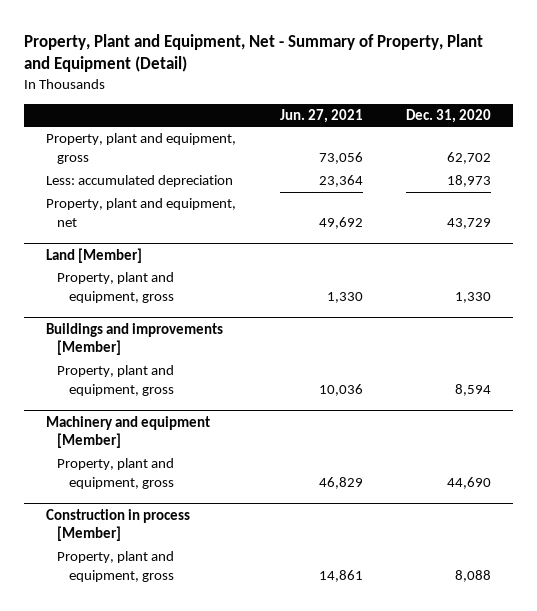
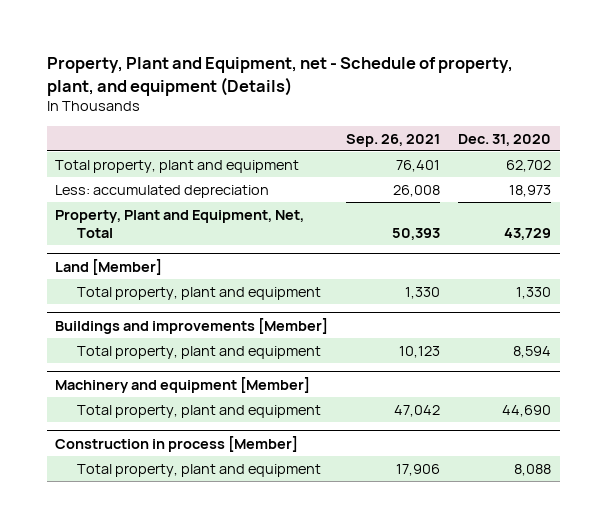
[24,33,484,73] Property, Plant and Equipment, Net - Summary of Property, Plant and Equipment (Detail) -> [46,57,513,96] Property, Plant and Equipment, net - Schedule of property, plant, and equipment (Details)
[279,108,363,123] Jun. 27, 2021 -> none
none -> [346,133,441,147] Sep. 26, 2021
[46,133,237,164] Property, plant and equipment, gross -> [55,159,300,173] Total property, plant and equipment
[46,198,237,227] Property, plant and equipment, net -> [55,209,305,238] Property, Plant and Equipment, Net, Total
[57,272,175,303] Property, plant and equipment, gross -> [77,286,322,300] Total property, plant and equipment
[57,365,175,396] Property, plant and equipment, gross -> [77,345,322,359] Total property, plant and equipment
[57,458,175,489] Property, plant and equipment, gross -> [77,404,322,418] Total property, plant and equipment
[57,551,175,582] Property, plant and equipment, gross -> [77,463,322,477] Total property, plant and equipment

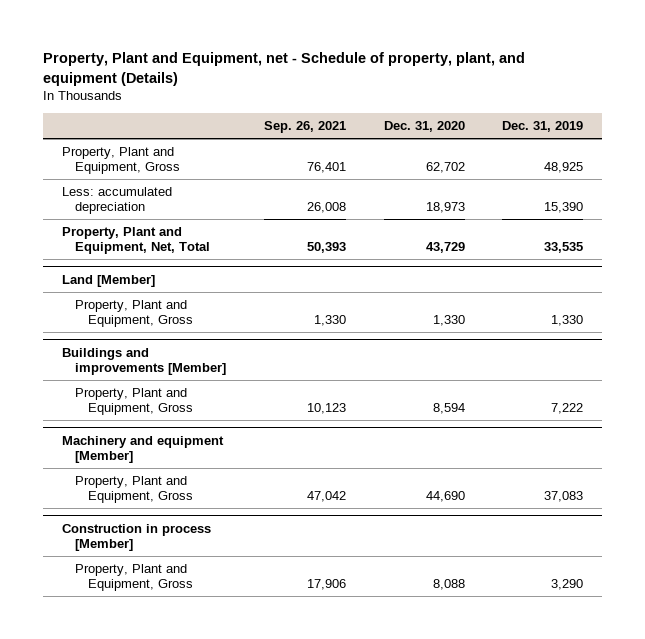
none -> [502,121,584,133] Dec. 31, 2019
[55,159,300,173] Total property, plant and equipment -> [62,146,180,175] Property, Plant and Equipment, Gross
[77,286,322,300] Total property, plant and equipment -> [74,299,193,328] Property, Plant and Equipment, Gross
[77,345,322,359] Total property, plant and equipment -> [74,387,193,416] Property, Plant and Equipment, Gross
[77,404,322,418] Total property, plant and equipment -> [74,475,193,504] Property, Plant and Equipment, Gross
[77,463,322,477] Total property, plant and equipment -> [74,563,193,592] Property, Plant and Equipment, Gross

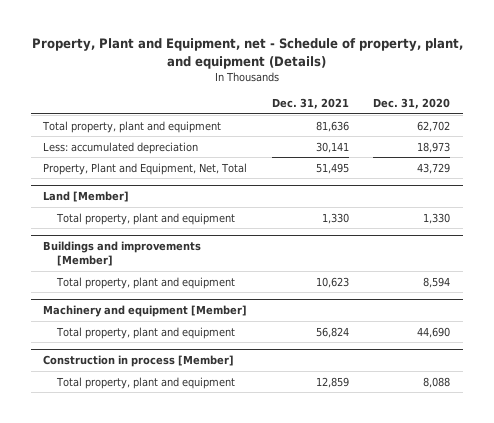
[263,121,346,134] Sep. 26, 2021 -> none
[502,121,584,133] Dec. 31, 2019 -> none
none -> [271,98,349,110] Dec. 31, 2021
[62,146,180,175] Property, Plant and Equipment, Gross -> [42,120,222,133] Total property, plant and equipment
[74,299,193,328] Property, Plant and Equipment, Gross -> [55,212,235,225] Total property, plant and equipment
[74,387,193,416] Property, Plant and Equipment, Gross -> [55,276,235,289] Total property, plant and equipment
[74,475,193,504] Property, Plant and Equipment, Gross -> [55,326,235,339] Total property, plant and equipment
[74,563,193,592] Property, Plant and Equipment, Gross -> [55,376,235,389] Total property, plant and equipment

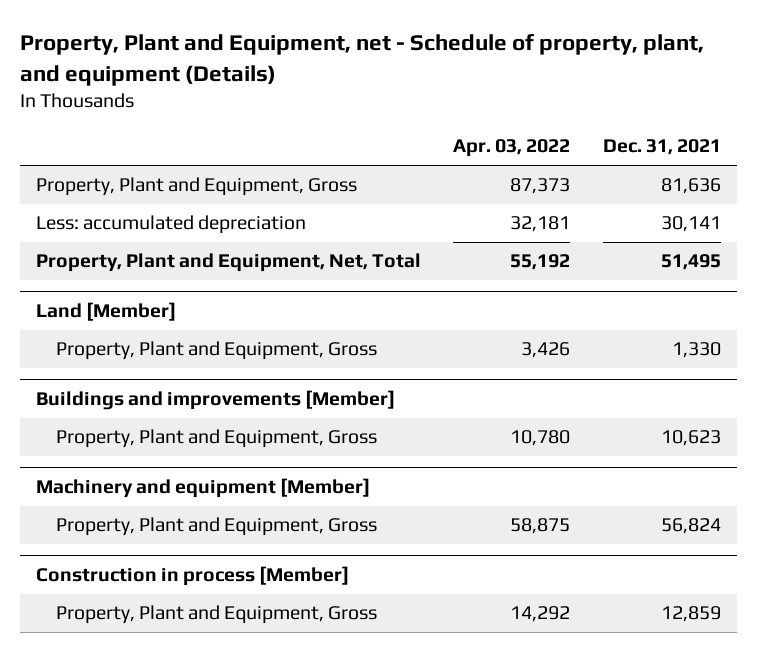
[373,98,451,110] Dec. 31, 2020 -> none
none -> [453,139,571,158] Apr. 03, 2022
[42,120,222,133] Total property, plant and equipment -> [35,177,357,197] Property, Plant and Equipment, Gross
[55,212,235,225] Total property, plant and equipment -> [55,341,377,361] Property, Plant and Equipment, Gross
[55,276,235,289] Total property, plant and equipment -> [55,429,377,449] Property, Plant and Equipment, Gross
[55,326,235,339] Total property, plant and equipment -> [55,517,377,537] Property, Plant and Equipment, Gross
[55,376,235,389] Total property, plant and equipment -> [55,605,377,625] Property, Plant and Equipment, Gross

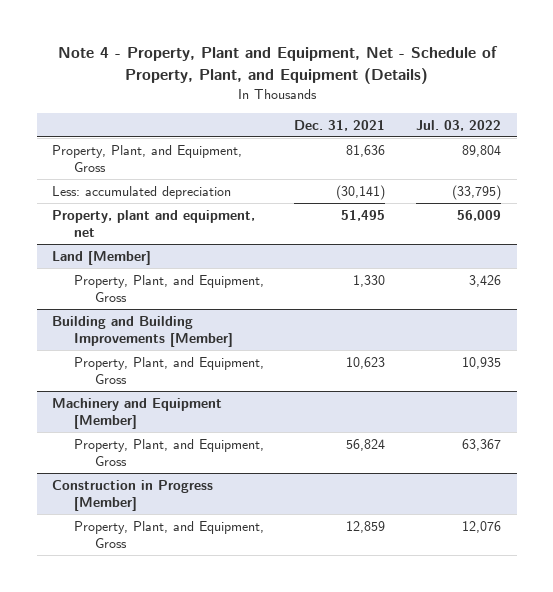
[19,34,704,86] Property, Plant and Equipment, net - Schedule of property, plant, and equipment (Details) -> [57,46,498,85] Note 4 - Property, Plant and Equipment, Net - Schedule of Property, Plant, and Equipment (Details)
[453,139,571,158] Apr. 03, 2022 -> none
none -> [416,119,502,131] Jul. 03, 2022
[35,177,357,197] Property, Plant and Equipment, Gross -> [52,144,243,172] Property, Plant, and Equipment, Gross
[660,216,721,233] 30,141 -> [336,184,386,200] (30,141)
[35,253,421,273] Property, Plant and Equipment, Net, Total -> [52,209,256,237] Property, plant and equipment, net
[55,341,377,361] Property, Plant and Equipment, Gross -> [73,274,264,302] Property, Plant, and Equipment, Gross
[35,390,395,411] Buildings and improvements [Member] -> [52,315,233,347] Building and Building Improvements [Member]
[55,429,377,449] Property, Plant and Equipment, Gross -> [73,356,264,384] Property, Plant, and Equipment, Gross
[35,478,370,499] Machinery and equipment [Member] -> [52,397,223,429] Machinery and Equipment [Member]
[55,517,377,537] Property, Plant and Equipment, Gross -> [73,438,264,466] Property, Plant, and Equipment, Gross
[35,566,349,587] Construction in process [Member] -> [52,479,214,511] Construction in Progress [Member]
[55,605,377,625] Property, Plant and Equipment, Gross -> [73,520,264,548] Property, Plant, and Equipment, Gross

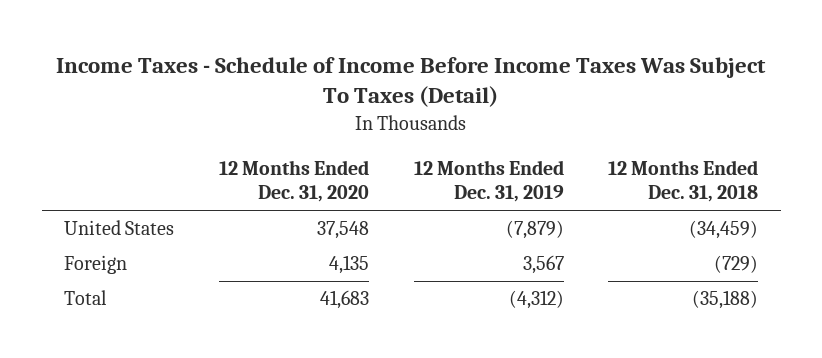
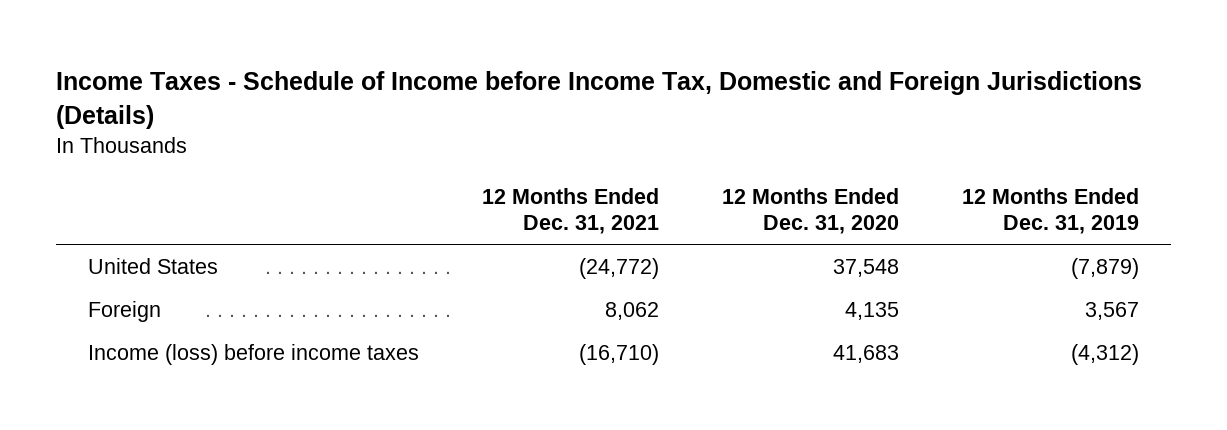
[56,56,767,108] Income Taxes - Schedule of Income Before Income Taxes Was Subject To Taxes (Detail) -> [56,71,1143,129] Income Taxes - Schedule of Income before Income Tax, Domestic and Foreign Jurisdictions (Details)
[608,159,759,203] 12 Months Ended Dec. 31, 2018 -> none
none -> [482,187,660,235] 12 Months Ended Dec. 31, 2021
[64,290,108,306] Total -> [88,344,420,366] Income (loss) before income taxes

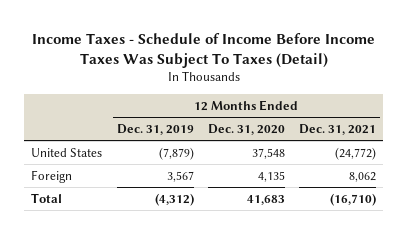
[56,71,1143,129] Income Taxes - Schedule of Income before Income Tax, Domestic and Foreign Jurisdictions (Details) -> [31,33,375,69] Income Taxes - Schedule of Income Before Income Taxes Was Subject To Taxes (Detail)
[88,344,420,366] Income (loss) before income taxes -> [31,192,63,203] Total

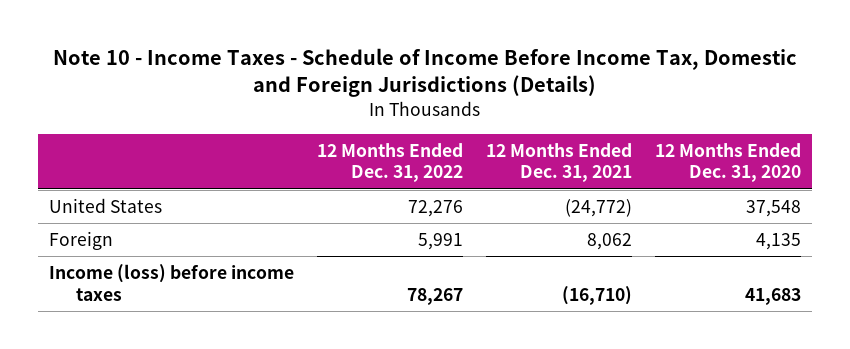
[31,33,375,69] Income Taxes - Schedule of Income Before Income Taxes Was Subject To Taxes (Detail) -> [53,48,798,98] Note 10 - Income Taxes - Schedule of Income Before Income Tax, Domestic and Foreign Jurisdictions (Details)
[116,123,194,135] Dec. 31, 2019 -> none
none -> [317,142,464,183] 12 Months Ended Dec. 31, 2022
[31,192,63,203] Total -> [49,264,295,301] Income (loss) before income taxes

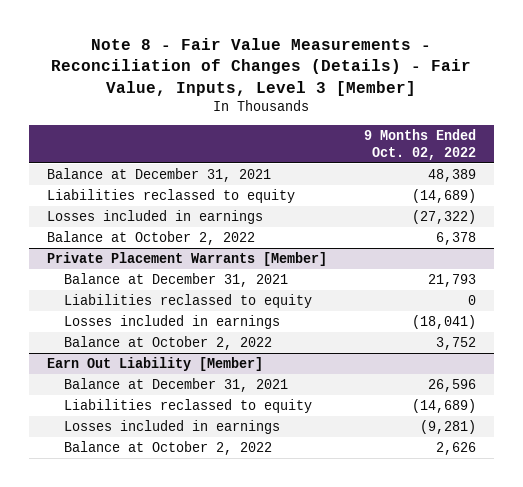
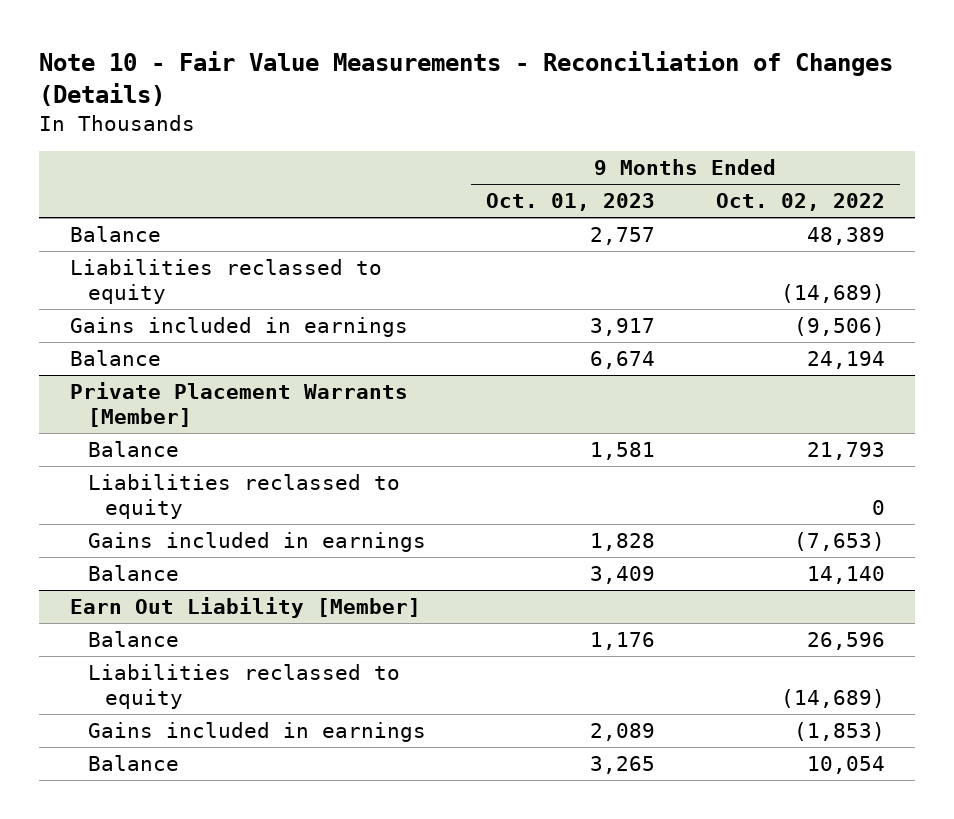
[51,38,472,96] Note 8 - Fair Value Measurements - Reconciliation of Changes (Details) - Fair Value, Inputs, Level 3 [Member] -> [39,51,894,106] Note 10 - Fair Value Measurements - Reconciliation of Changes (Details)
none -> [486,193,656,212] Oct. 01, 2023
[47,167,272,182] Balance at December 31, 2021 -> [69,225,161,242] Balance
[47,209,264,224] Losses included in earnings -> [69,316,408,337] Gains included in earnings
[411,209,476,224] (27,322) -> [793,316,885,336] (9,506)
[47,230,256,245] Balance at October 2, 2022 -> [69,349,161,366] Balance
[435,231,476,245] 6,378 -> [806,350,885,369] 24,194
[63,272,288,287] Balance at December 31, 2021 -> [87,440,179,457] Balance
[63,314,280,329] Losses included in earnings -> [87,531,426,552] Gains included in earnings
[411,314,476,329] (18,041) -> [793,531,885,551] (7,653)
[63,335,272,350] Balance at October 2, 2022 -> [87,564,179,581] Balance
[435,336,476,350] 3,752 -> [806,565,885,584] 14,140
[63,377,288,392] Balance at December 31, 2021 -> [87,630,179,647] Balance
[63,419,280,434] Losses included in earnings -> [87,721,426,742] Gains included in earnings
[419,419,476,434] (9,281) -> [793,721,885,741] (1,853)
[63,440,272,455] Balance at October 2, 2022 -> [87,754,179,771] Balance
[435,441,476,455] 2,626 -> [806,755,885,774] 10,054

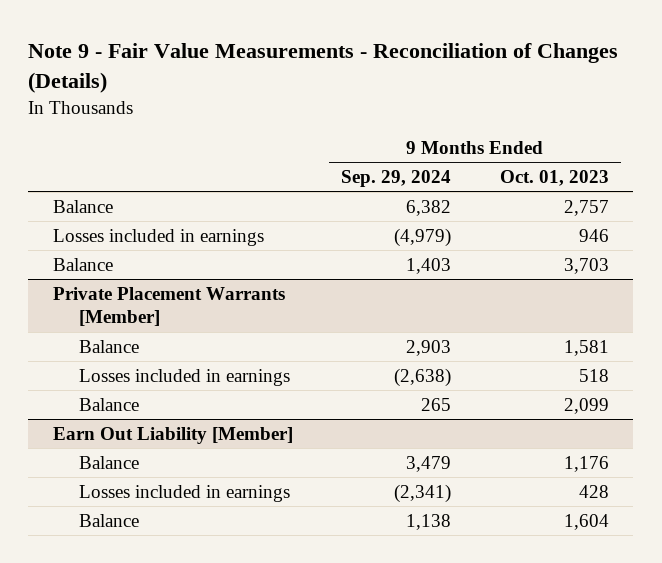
[39,51,894,106] Note 10 - Fair Value Measurements - Reconciliation of Changes (Details) -> [28,42,619,93] Note 9 - Fair Value Measurements - Reconciliation of Changes (Details)
[715,193,885,212] Oct. 02, 2022 -> none
none -> [341,169,452,187] Sep. 29, 2024
[69,258,382,305] Liabilities reclassed to equity -> none
[69,316,408,337] Gains included in earnings -> [52,228,264,246] Losses included in earnings
[590,317,656,336] 3,917 -> [579,228,610,242] 946
[590,350,656,369] 6,674 -> [564,257,610,274] 3,703
[87,473,400,520] Liabilities reclassed to equity -> none
[87,531,426,552] Gains included in earnings -> [78,368,290,386] Losses included in earnings
[590,532,656,551] 1,828 -> [579,368,610,382] 518
[590,565,656,584] 3,409 -> [564,397,610,414] 2,099
[87,663,400,710] Liabilities reclassed to equity -> none
[87,721,426,742] Gains included in earnings -> [78,484,290,502] Losses included in earnings
[590,722,656,741] 2,089 -> [579,484,610,498] 428
[590,755,656,774] 3,265 -> [564,513,610,530] 1,604

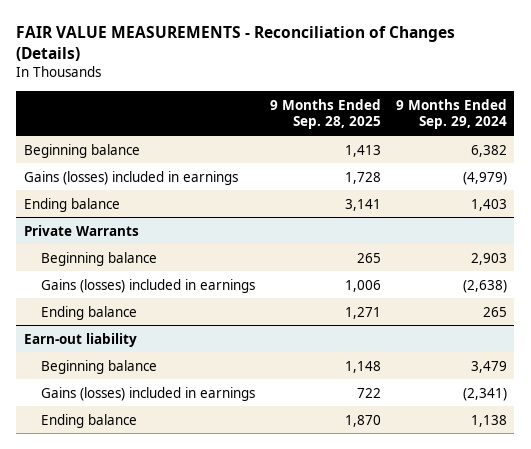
[28,42,619,93] Note 9 - Fair Value Measurements - Reconciliation of Changes (Details) -> [16,25,456,61] FAIR VALUE MEASUREMENTS - Reconciliation of Changes (Details)
[500,169,610,186] Oct. 01, 2023 -> none
none -> [270,98,382,130] 9 Months Ended Sep. 28, 2025
[52,199,113,213] Balance -> [23,143,140,158] Beginning balance
[52,228,264,246] Losses included in earnings -> [23,170,238,185] Gains (losses) included in earnings
[52,257,113,271] Balance -> [23,197,120,212] Ending balance
[52,286,285,327] Private Placement Warrants [Member] -> [23,224,139,236] Private Warrants
[78,339,139,353] Balance -> [41,251,158,266] Beginning balance
[78,368,290,386] Losses included in earnings -> [41,278,256,293] Gains (losses) included in earnings
[78,397,139,411] Balance -> [41,305,138,320] Ending balance
[52,426,293,444] Earn Out Liability [Member] -> [23,332,137,347] Earn-out liability
[78,455,139,469] Balance -> [41,359,158,374] Beginning balance
[78,484,290,502] Losses included in earnings -> [41,386,256,401] Gains (losses) included in earnings
[78,513,139,527] Balance -> [41,413,138,428] Ending balance

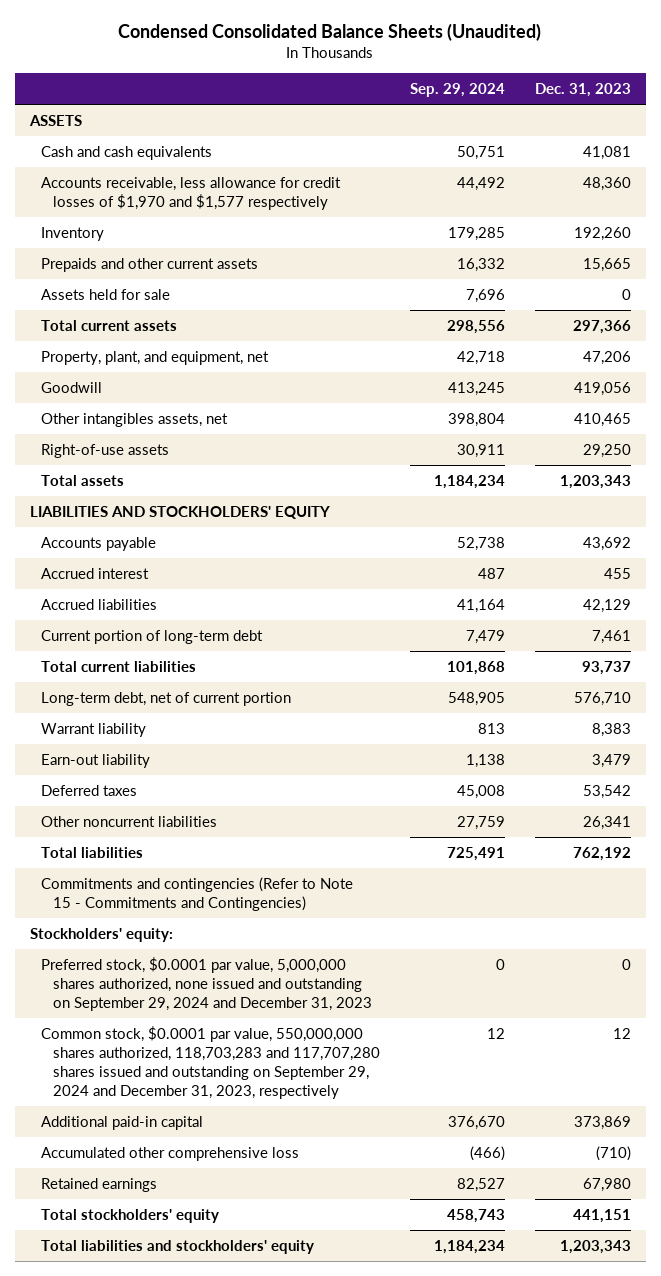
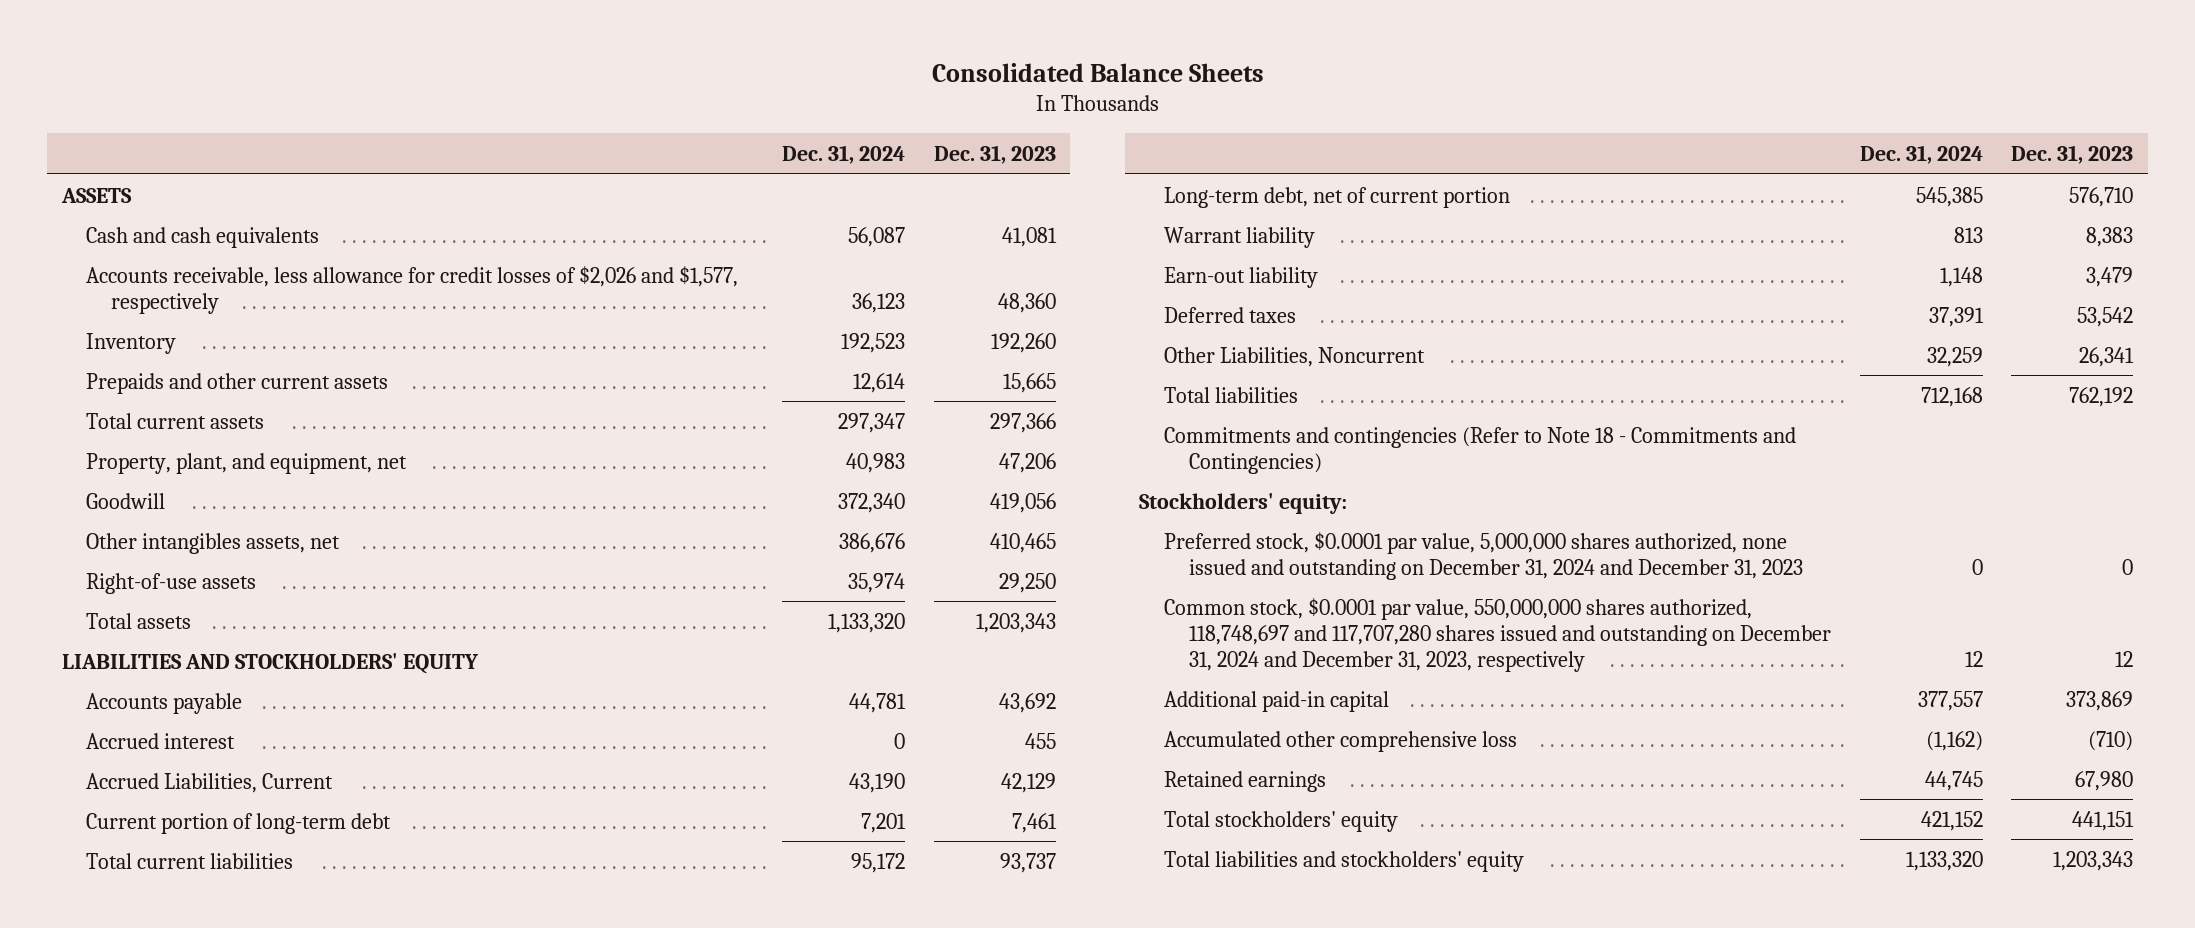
[118,23,542,42] Condensed Consolidated Balance Sheets (Unaudited) -> [931,62,1264,82] Consolidated Balance Sheets
[410,83,506,98] Sep. 29, 2024 -> none
none -> [781,144,905,164] Dec. 31, 2024
[41,176,342,210] Accounts receivable, less allowance for credit losses of $1,970 and $1,577 respectively -> [86,265,739,314] Accounts receivable, less allowance for credit losses of $2,026 and $1,577, respectively
[41,288,171,300] Assets held for sale -> none
[41,598,158,610] Accrued liabilities -> [86,772,334,793] Accrued Liabilities, Current
[41,815,218,827] Other noncurrent liabilities -> [1164,346,1426,367] Other Liabilities, Noncurrent
[41,876,354,911] Commitments and contingencies (Refer to Note 15 - Commitments and Contingencies) -> [1164,426,1797,474] Commitments and contingencies (Refer to Note 18 - Commitments and Contingencies)
[41,956,373,1011] Preferred stock, $0.0001 par value, 5,000,000 shares authorized, none issued and outstanding on September 29, 2024 and December 31, 2023 -> [1164,531,1803,580] Preferred stock, $0.0001 par value, 5,000,000 shares authorized, none issued and outstanding on December 31, 2024 and December 31, 2023
[41,1025,381,1099] Common stock, $0.0001 par value, 550,000,000 shares authorized, 118,703,283 and 117,707,280 shares issued and outstanding on September 29, 2024 and December 31, 2023, respectively -> [1164,597,1831,672] Common stock, $0.0001 par value, 550,000,000 shares authorized, 118,748,697 and 117,707,280 shares issued and outstanding on December 31, 2024 and December 31, 2023, respectively

